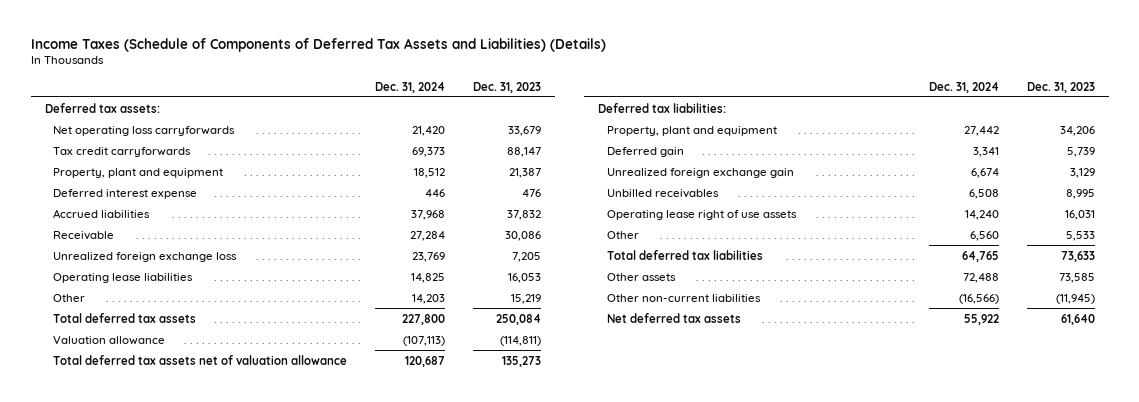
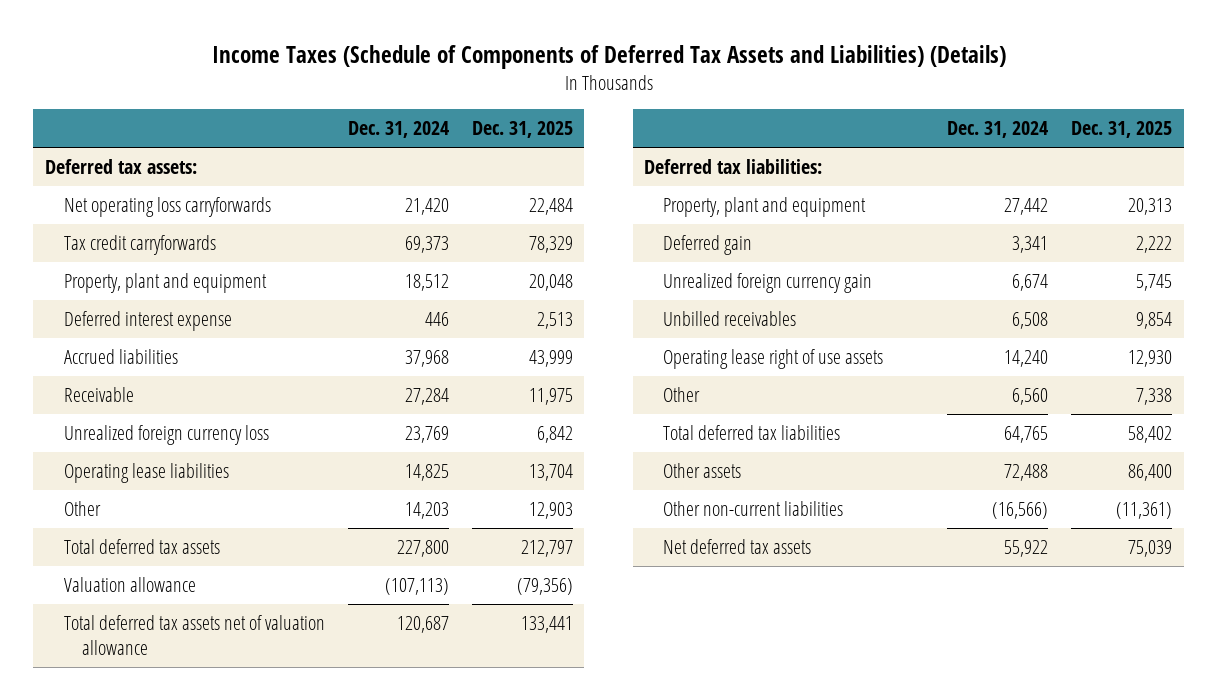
[473,81,542,93] Dec. 31, 2023 -> none
none -> [471,120,573,138] Dec. 31, 2025
[53,251,238,262] Unrealized foreign exchange loss -> [63,425,269,446] Unrealized foreign currency loss
[606,167,794,178] Unrealized foreign exchange gain -> [663,273,873,294] Unrealized foreign currency gain

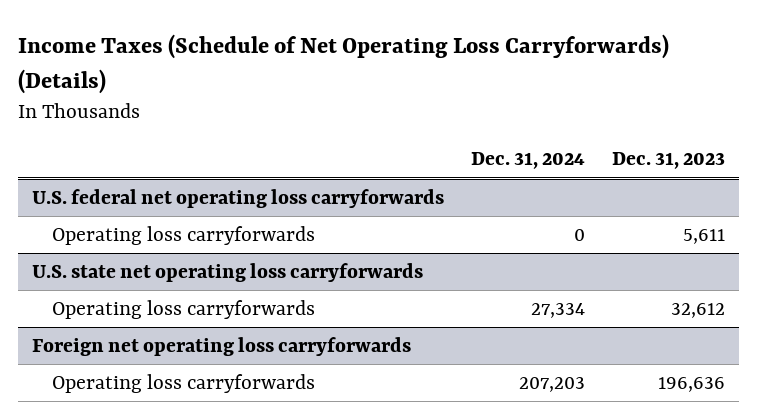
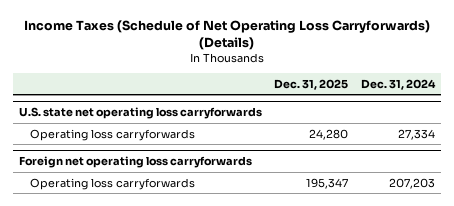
[611,152,725,170] Dec. 31, 2023 -> none
none -> [274,78,349,90] Dec. 31, 2025
[31,189,444,209] U.S. federal net operating loss carryforwards -> none
[51,226,315,246] Operating loss carryforwards -> none

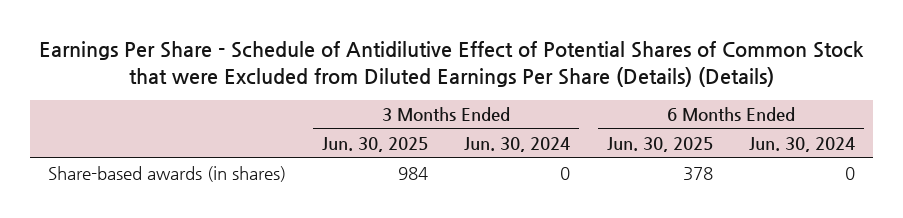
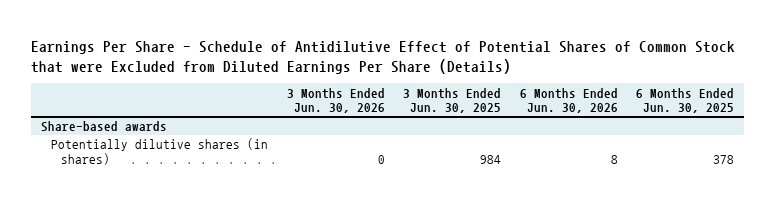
[39,41,865,87] Earnings Per Share - Schedule of Antidilutive Effect of Potential Shares of Common Stock that were Excluded from Diluted Earnings Per Share (Details) (Details) -> [31,41,736,74] Earnings Per Share - Schedule of Antidilutive Effect of Potential Shares of Common Stock that were Excluded from Diluted Earnings Per Share (Details)
[464,137,571,153] Jun. 30, 2024 -> none
[748,137,855,153] Jun. 30, 2024 -> none
none -> [286,87,385,114] 3 Months Ended Jun. 30, 2026
none -> [519,87,618,114] 6 Months Ended Jun. 30, 2026
none -> [40,121,167,133] Share-based awards
[47,166,286,183] Share-based awards (in shares) -> [51,138,269,165] Potentially dilutive shares (in shares)

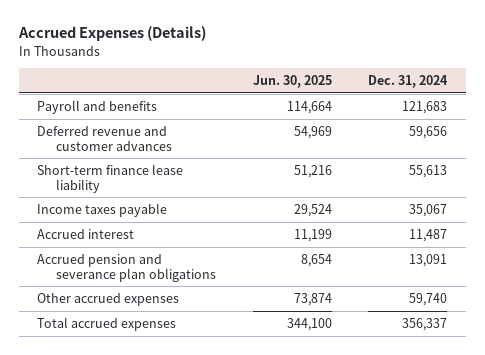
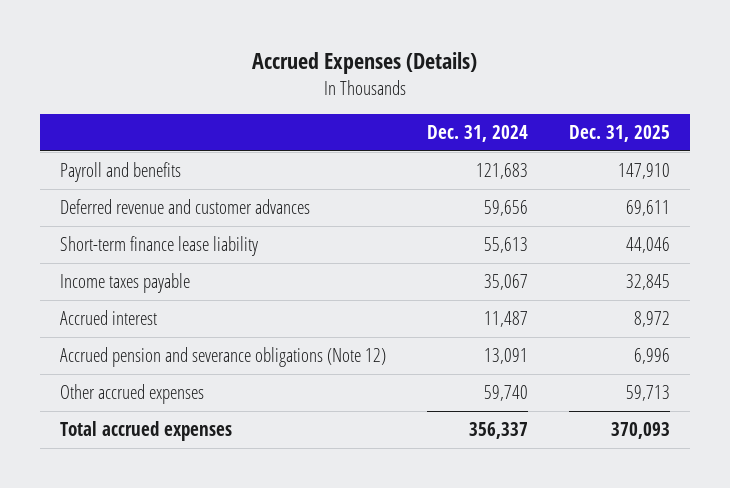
[252,75,332,89] Jun. 30, 2025 -> none
none -> [568,125,670,143] Dec. 31, 2025
[37,253,217,282] Accrued pension and severance plan obligations -> [60,347,387,368] Accrued pension and severance obligations (Note 12)

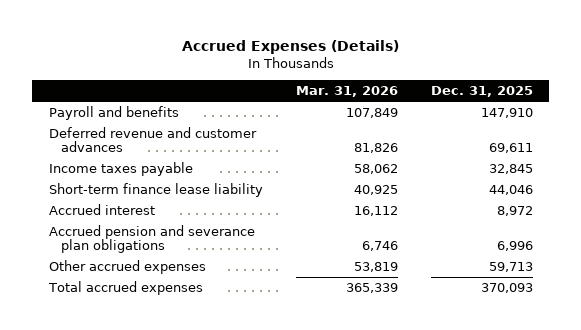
[427,125,529,143] Dec. 31, 2024 -> none
none -> [295,86,398,98] Mar. 31, 2026
[60,236,259,257] Short-term finance lease liability -> [48,182,263,197] Short-term finance lease liability
[60,347,387,368] Accrued pension and severance obligations (Note 12) -> [48,224,255,254] Accrued pension and severance plan obligations

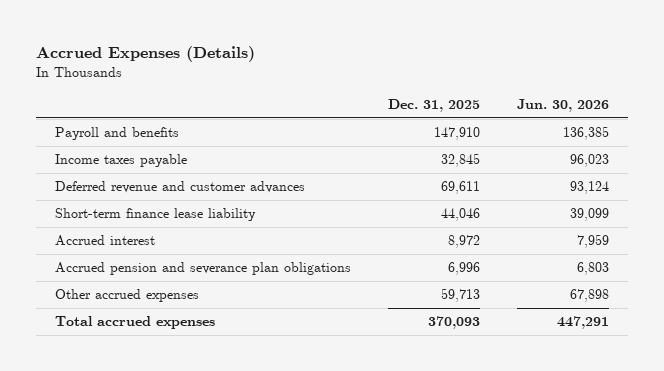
[295,86,398,98] Mar. 31, 2026 -> none
none -> [517,98,610,112] Jun. 30, 2026
[48,126,257,153] Deferred revenue and customer advances -> [54,181,305,194] Deferred revenue and customer advances

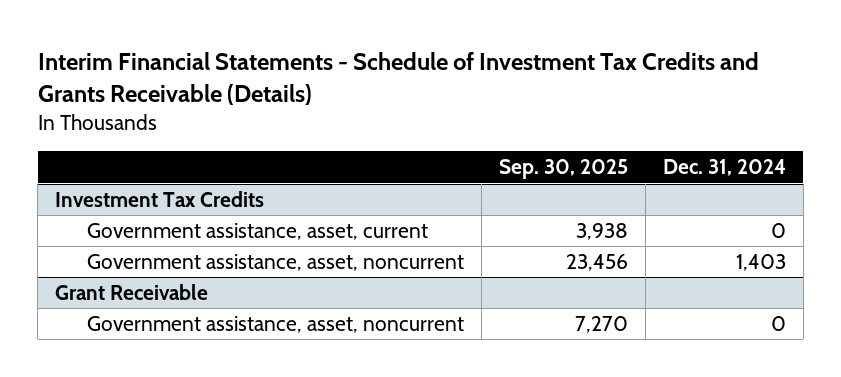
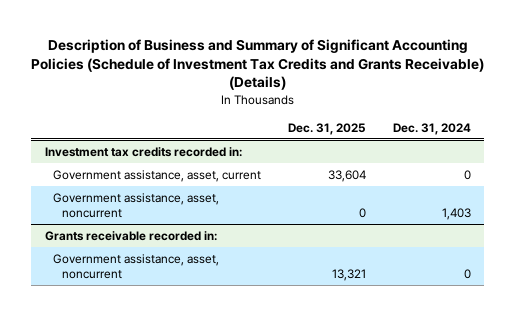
[37,52,759,106] Interim Financial Statements - Schedule of Investment Tax Credits and Grants Receivable (Details) -> [30,38,484,91] Description of Business and Summary of Significant Accounting Policies (Schedule of Investment Tax Credits and Grants Receivable) (Details)
[499,159,629,180] Sep. 30, 2025 -> none
none -> [288,122,367,135] Dec. 31, 2025
[55,190,265,207] Investment Tax Credits -> [44,146,242,157] Investment tax credits recorded in:
[55,283,209,300] Grant Receivable -> [44,230,217,241] Grants receivable recorded in:

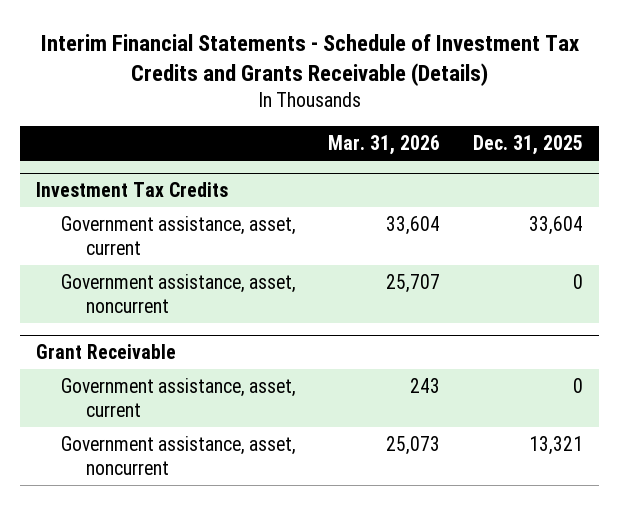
[30,38,484,91] Description of Business and Summary of Significant Accounting Policies (Schedule of Investment Tax Credits and Grants Receivable) (Details) -> [40,33,579,86] Interim Financial Statements - Schedule of Investment Tax Credits and Grants Receivable (Details)
[392,122,471,135] Dec. 31, 2024 -> none
none -> [328,135,441,156] Mar. 31, 2026
[44,146,242,157] Investment tax credits recorded in: -> [36,181,229,197] Investment Tax Credits
[44,230,217,241] Grants receivable recorded in: -> [36,343,177,359] Grant Receivable
none -> [61,377,297,418] Government assistance, asset, current

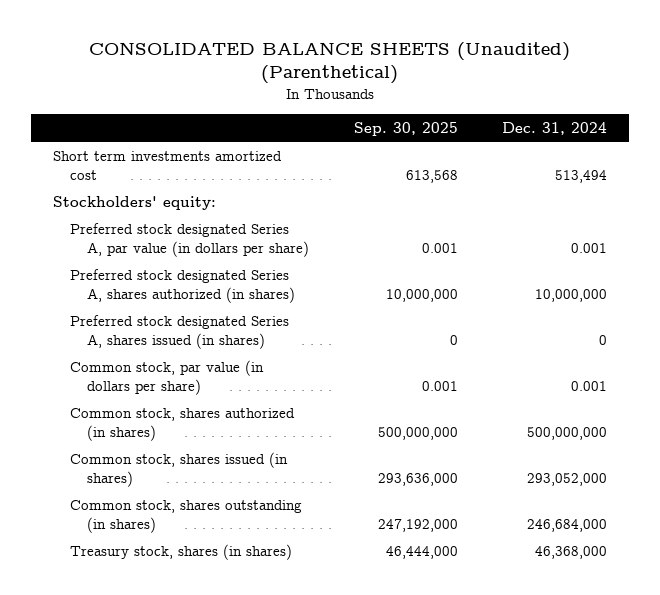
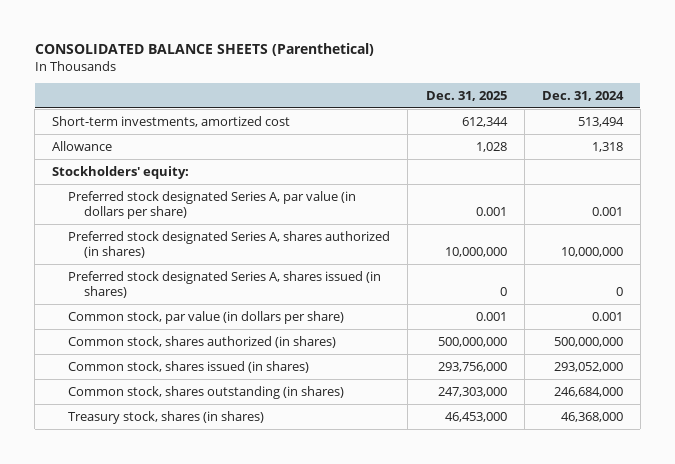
[89,41,571,85] CONSOLIDATED BALANCE SHEETS (Unaudited) (Parenthetical) -> [34,42,374,56] CONSOLIDATED BALANCE SHEETS (Parenthetical)
[353,121,458,136] Sep. 30, 2025 -> none
none -> [425,90,507,101] Dec. 31, 2025
[53,150,283,180] Short term investments amortized cost -> [52,115,291,127] Short-term investments, amortized cost
none -> [52,140,113,151] Allowance

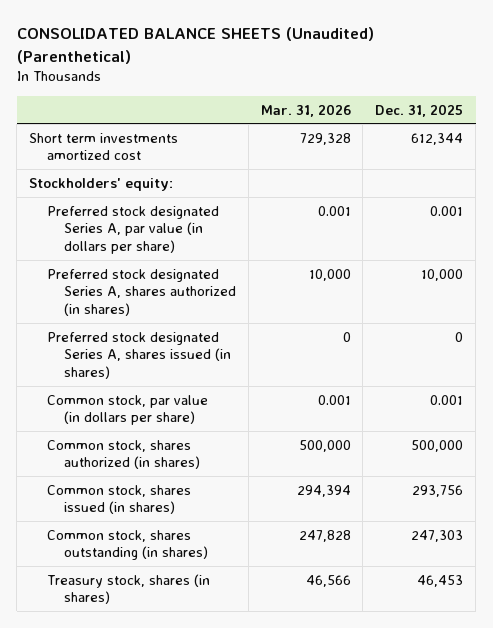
[34,42,374,56] CONSOLIDATED BALANCE SHEETS (Parenthetical) -> [16,27,374,64] CONSOLIDATED BALANCE SHEETS (Unaudited) (Parenthetical)
[541,90,624,101] Dec. 31, 2024 -> none
none -> [260,103,351,117] Mar. 31, 2026
[52,140,113,151] Allowance -> none
[52,115,291,127] Short-term investments, amortized cost -> [29,132,179,161] Short term investments amortized cost
[444,246,507,257] 10,000,000 -> [421,268,464,281] 10,000
[437,336,507,347] 500,000,000 -> [411,439,464,452] 500,000
[437,361,507,372] 293,756,000 -> [412,484,464,497] 293,756
[437,386,507,397] 247,303,000 -> [411,529,464,542] 247,303
[444,411,507,422] 46,453,000 -> [417,574,464,587] 46,453

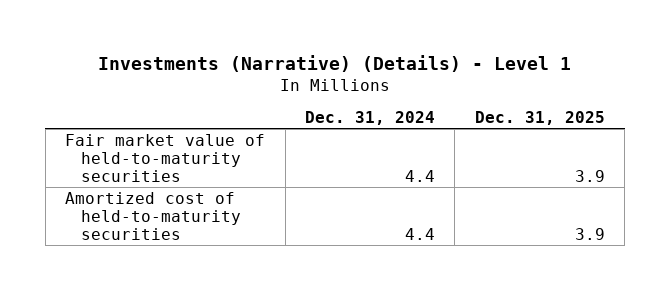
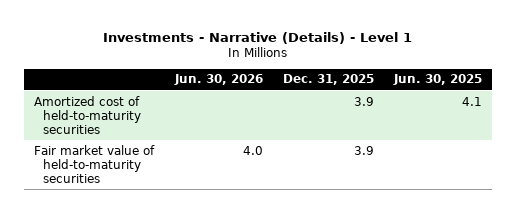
[98,54,572,72] Investments (Narrative) (Details) - Level 1 -> [103,31,413,44] Investments - Narrative (Details) - Level 1
[305,110,436,125] Dec. 31, 2024 -> none
none -> [173,74,263,86] Jun. 30, 2026
none -> [393,74,483,86] Jun. 30, 2025
[65,133,266,182] Fair market value of held-to-maturity securities -> [34,144,156,183] Fair market value of held-to-maturity securities

